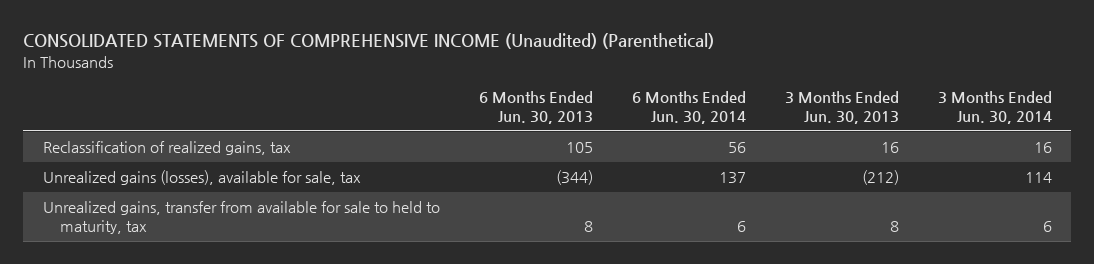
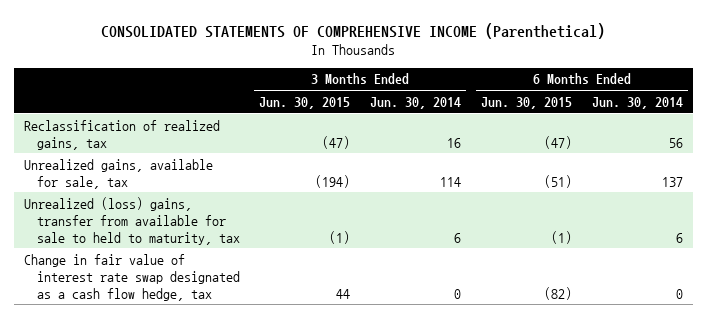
[23,33,715,50] CONSOLIDATED STATEMENTS OF COMPREHENSIVE INCOME (Unaudited) (Parenthetical) -> [101,22,606,39] CONSOLIDATED STATEMENTS OF COMPREHENSIVE INCOME (Parenthetical)
[478,91,593,124] 6 Months Ended Jun. 30, 2013 -> none
[784,91,899,124] 3 Months Ended Jun. 30, 2013 -> none
none -> [259,96,351,109] Jun. 30, 2015
none -> [481,96,573,109] Jun. 30, 2015
[42,170,361,186] Unrealized gains (losses), available for sale, tax -> [24,158,214,189] Unrealized gains, available for sale, tax
[42,201,440,235] Unrealized gains, transfer from available for sale to held to maturity, tax -> [24,196,240,245] Unrealized (loss) gains, transfer from available for sale to held to maturity, tax
none -> [24,253,240,301] Change in fair value of interest rate swap designated as a cash flow hedge, tax

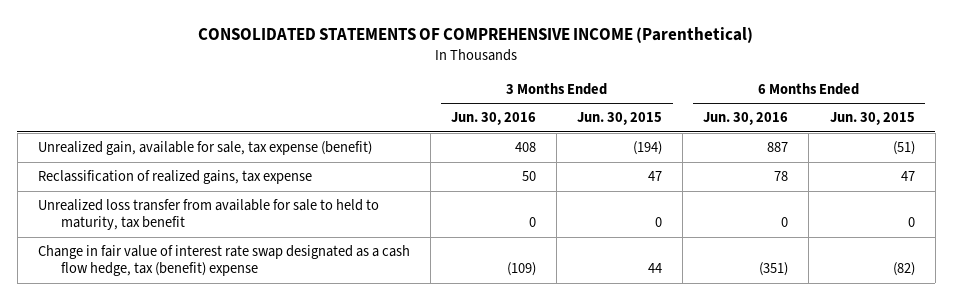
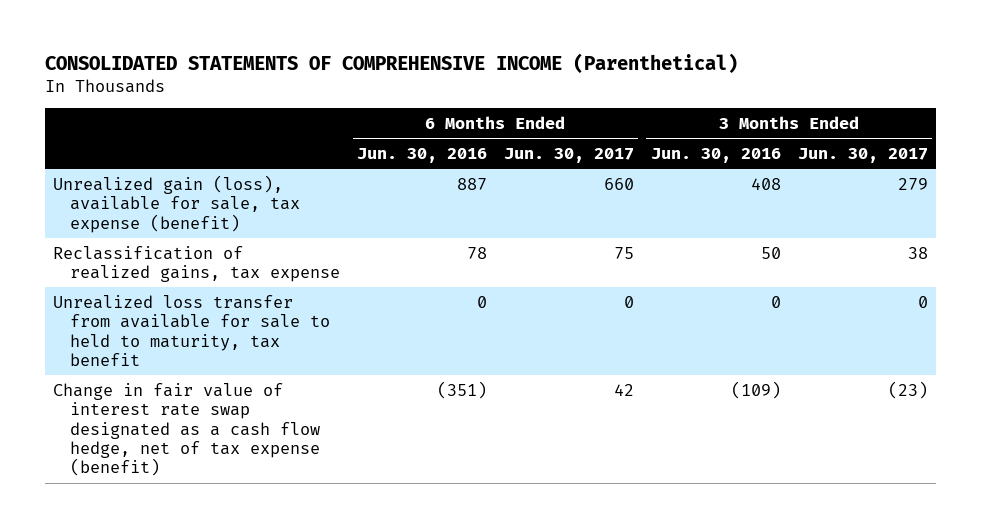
[577,112,663,126] Jun. 30, 2015 -> none
[829,112,915,126] Jun. 30, 2015 -> none
none -> [503,148,634,164] Jun. 30, 2017
none -> [797,148,928,164] Jun. 30, 2017
[38,141,373,156] Unrealized gain, available for sale, tax expense (benefit) -> [53,174,301,233] Unrealized gain (loss), available for sale, tax expense (benefit)
[38,245,411,277] Change in fair value of interest rate swap designated as a cash flow hedge, tax (benefit) expense -> [53,382,321,477] Change in fair value of interest rate swap designated as a cash flow hedge, net of tax expense (benefit)

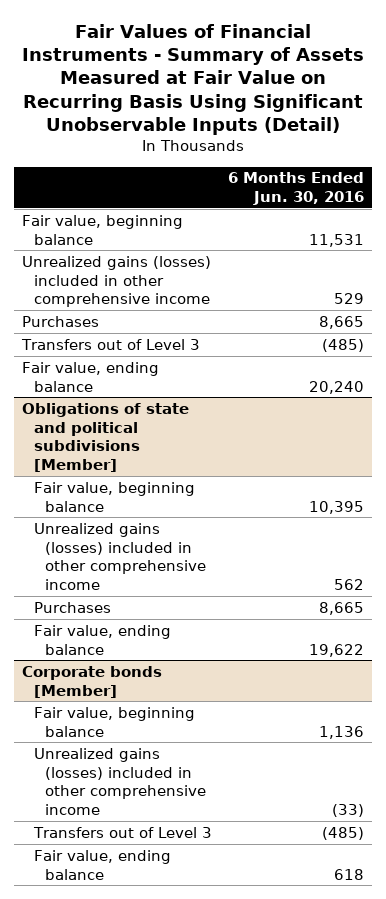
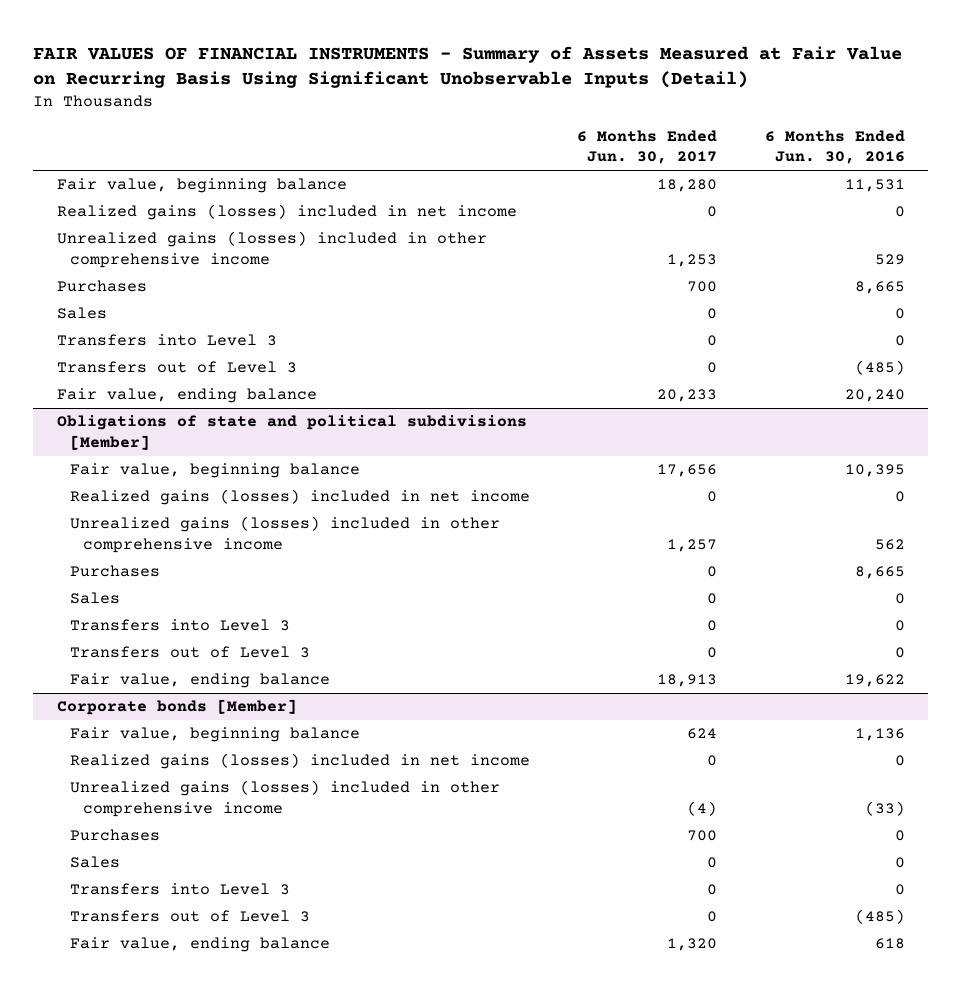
[21,23,364,136] Fair Values of Financial Instruments - Summary of Assets Measured at Fair Value on Recurring Basis Using Significant Unobservable Inputs (Detail) -> [33,45,903,89] FAIR VALUES OF FINANCIAL INSTRUMENTS - Summary of Assets Measured at Fair Value on Recurring Basis Using Significant Unobservable Inputs (Detail)
none -> [577,130,718,165] 6 Months Ended Jun. 30, 2017
none -> [57,204,518,221] Realized gains (losses) included in net income
none -> [57,307,108,320] Sales
none -> [57,334,278,347] Transfers into Level 3
none -> [69,489,530,506] Realized gains (losses) included in net income
none -> [69,592,120,605] Sales
none -> [69,619,290,632] Transfers into Level 3
none -> [69,646,310,659] Transfers out of Level 3
none -> [69,753,530,770] Realized gains (losses) included in net income
none -> [69,829,160,842] Purchases
none -> [69,856,120,869] Sales
none -> [69,883,290,896] Transfers into Level 3

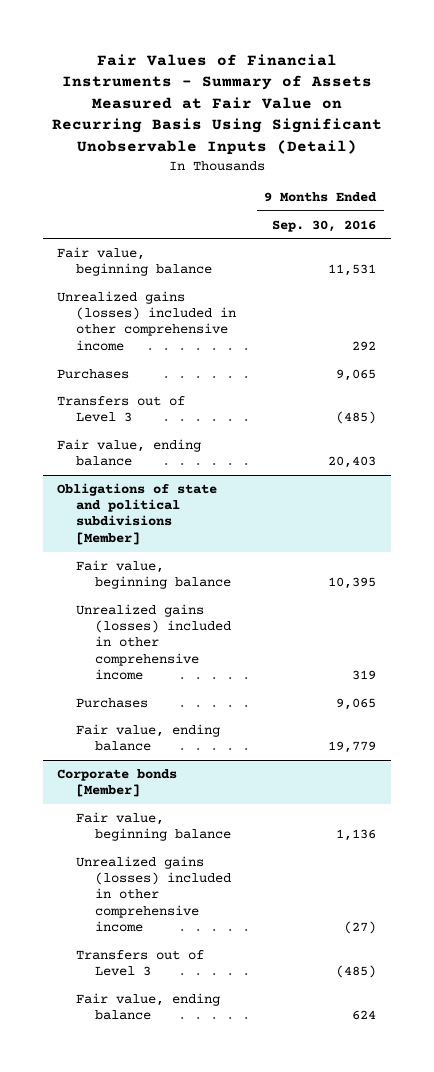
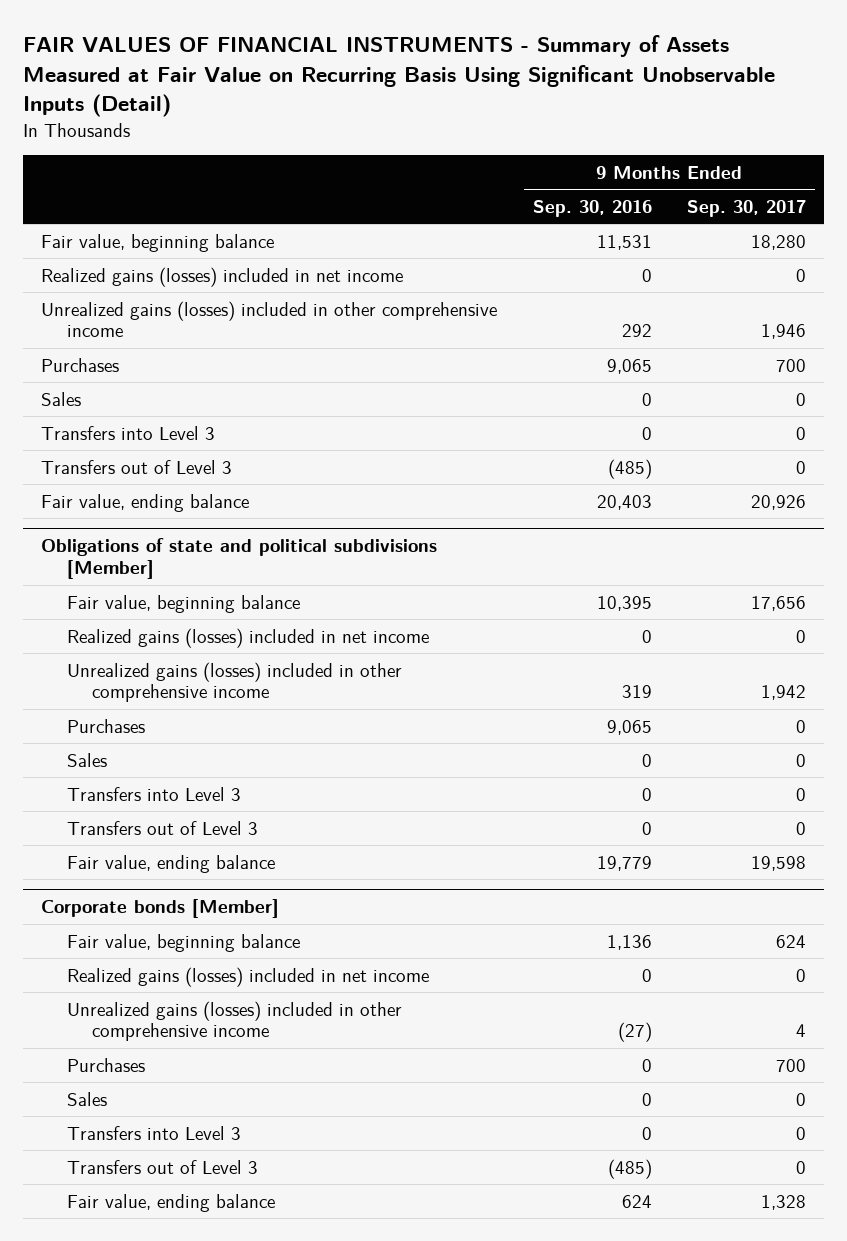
[51,53,382,155] Fair Values of Financial Instruments - Summary of Assets Measured at Fair Value on Recurring Basis Using Significant Unobservable Inputs (Detail) -> [22,35,775,118] FAIR VALUES OF FINANCIAL INSTRUMENTS - Summary of Assets Measured at Fair Value on Recurring Basis Using Significant Unobservable Inputs (Detail)
none -> [687,199,807,217] Sep. 30, 2017
none -> [40,266,403,287] Realized gains (losses) included in net income
none -> [40,391,81,406] Sales
none -> [40,425,215,440] Transfers into Level 3
none -> [66,627,429,648] Realized gains (losses) included in net income
none -> [66,752,107,767] Sales
none -> [66,786,241,801] Transfers into Level 3
none -> [66,820,258,835] Transfers out of Level 3
none -> [66,966,429,987] Realized gains (losses) included in net income
none -> [66,1057,145,1072] Purchases
none -> [66,1091,107,1106] Sales
none -> [66,1125,241,1140] Transfers into Level 3

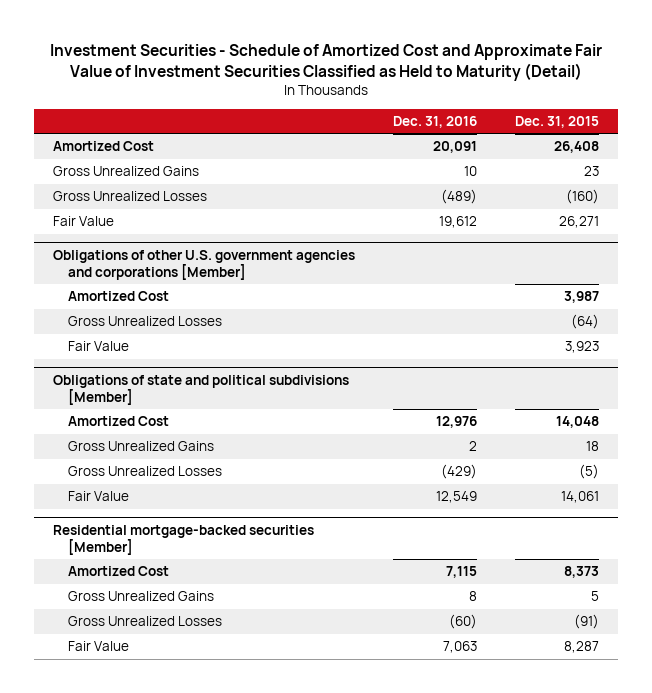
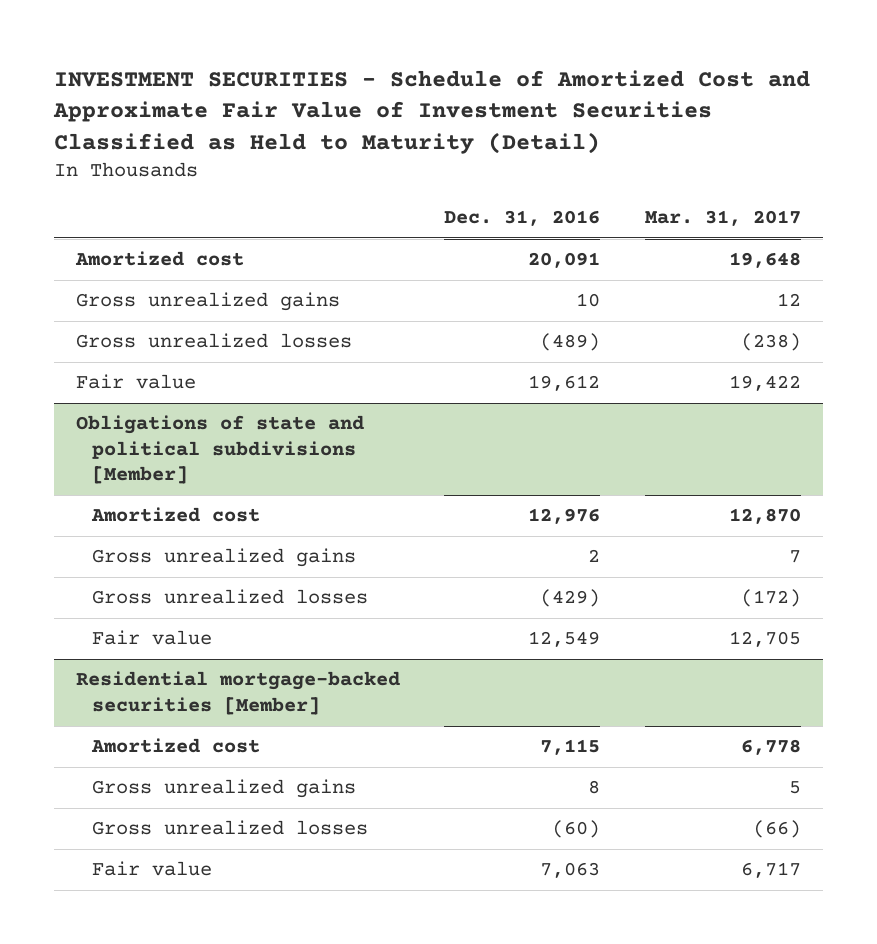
[50,43,603,81] Investment Securities - Schedule of Amortized Cost and Approximate Fair Value of Investment Securities Classified as Held to Maturity (Detail) -> [52,69,810,154] INVESTMENT SECURITIES - Schedule of Amortized Cost and Approximate Fair Value of Investment Securities Classified as Held to Maturity (Detail)
[515,115,600,128] Dec. 31, 2015 -> none
none -> [644,210,801,227] Mar. 31, 2017
[53,249,356,280] Obligations of other U.S. government agencies and corporations [Member] -> none
[68,291,170,302] Amortized Cost -> none
[68,316,223,327] Gross Unrealized Losses -> none
[68,341,130,352] Fair Value -> none
[53,141,155,152] Amortized Cost -> [75,251,245,267] Amortized cost
[53,166,200,177] Gross Unrealized Gains -> [76,292,341,312] Gross unrealized gains
[53,191,208,202] Gross Unrealized Losses -> [76,333,353,349] Gross unrealized losses
[53,216,115,227] Fair Value -> [76,374,197,390] Fair value
[68,416,170,427] Amortized Cost -> [90,507,260,523] Amortized cost
[68,441,215,452] Gross Unrealized Gains -> [91,548,356,568] Gross unrealized gains
[68,466,223,477] Gross Unrealized Losses -> [91,589,368,605] Gross unrealized losses
[68,491,130,502] Fair Value -> [91,630,212,646] Fair value
[68,566,170,577] Amortized Cost -> [90,738,260,754] Amortized cost
[68,591,215,602] Gross Unrealized Gains -> [91,779,356,799] Gross unrealized gains
[68,616,223,627] Gross Unrealized Losses -> [91,820,368,836] Gross unrealized losses
[68,641,130,652] Fair Value -> [91,861,212,877] Fair value

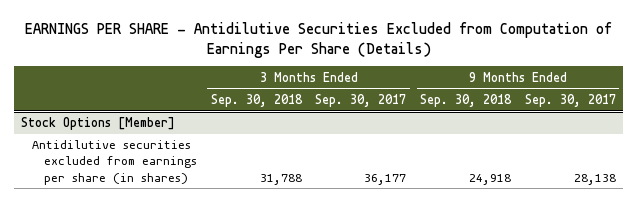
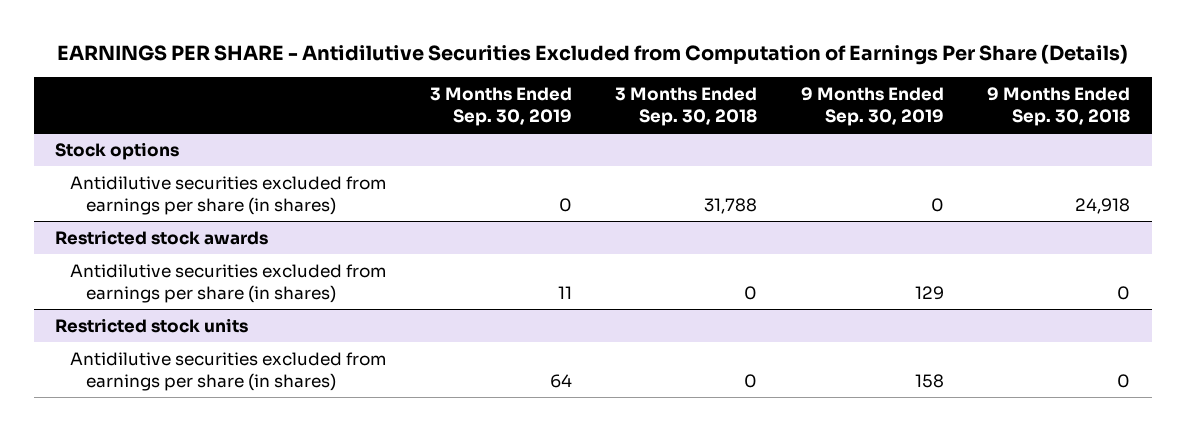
[315,93,407,107] Sep. 30, 2017 -> none
[524,93,616,107] Sep. 30, 2017 -> none
none -> [429,87,572,126] 3 Months Ended Sep. 30, 2019
none -> [800,87,944,126] 9 Months Ended Sep. 30, 2019
[21,117,176,131] Stock Options [Member] -> [55,141,180,160] Stock options
none -> [55,229,269,245] Restricted stock awards
none -> [70,263,387,303] Antidilutive securities excluded from earnings per share (in shares)
none -> [55,317,249,333] Restricted stock units
none -> [70,351,387,391] Antidilutive securities excluded from earnings per share (in shares)

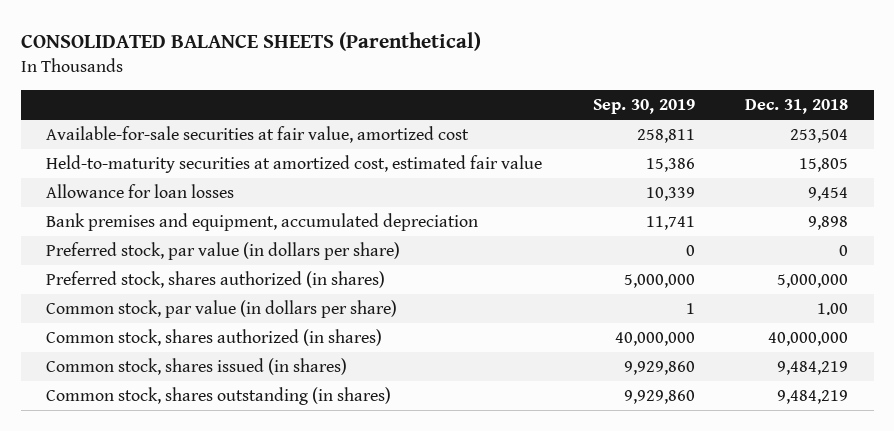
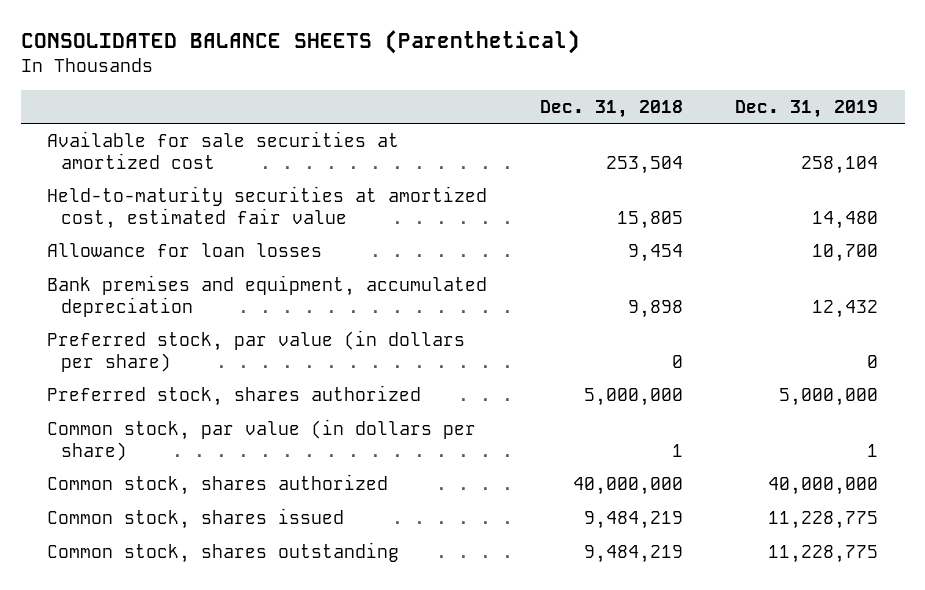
[592,99,695,115] Sep. 30, 2019 -> none
none -> [735,99,879,118] Dec. 31, 2019
[45,126,469,144] Available-for-sale securities at fair value, amortized cost -> [47,131,400,169] Available for sale securities at amortized cost
[45,271,385,289] Preferred stock, shares authorized (in shares) -> [47,385,422,407] Preferred stock, shares authorized
[817,303,849,316] 1.00 -> [671,443,683,457] 1
[45,329,382,347] Common stock, shares authorized (in shares) -> [47,474,389,496] Common stock, shares authorized
[45,358,347,376] Common stock, shares issued (in shares) -> [47,508,345,530] Common stock, shares issued
[45,387,391,406] Common stock, shares outstanding (in shares) -> [47,542,400,564] Common stock, shares outstanding

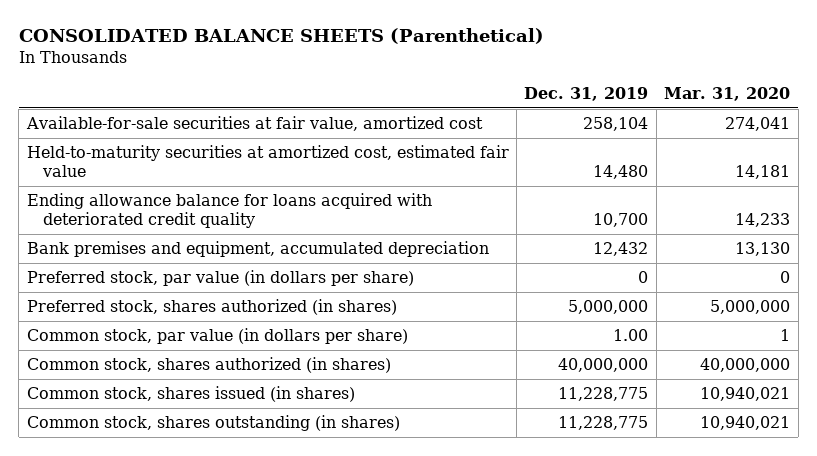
[539,99,683,118] Dec. 31, 2018 -> none
none -> [664,86,791,101] Mar. 31, 2020
[47,131,400,169] Available for sale securities at amortized cost -> [25,116,483,132] Available-for-sale securities at fair value, amortized cost
[47,243,323,258] Allowance for loan losses -> none
none -> [26,193,432,228] Ending allowance balance for loans acquired with deteriorated credit quality
[47,385,422,407] Preferred stock, shares authorized -> [26,299,397,316] Preferred stock, shares authorized (in shares)
[867,443,879,457] 1 -> [613,329,649,342] 1.00
[47,474,389,496] Common stock, shares authorized -> [26,357,391,374] Common stock, shares authorized (in shares)
[47,508,345,530] Common stock, shares issued -> [26,386,355,403] Common stock, shares issued (in shares)
[47,542,400,564] Common stock, shares outstanding -> [26,415,400,432] Common stock, shares outstanding (in shares)

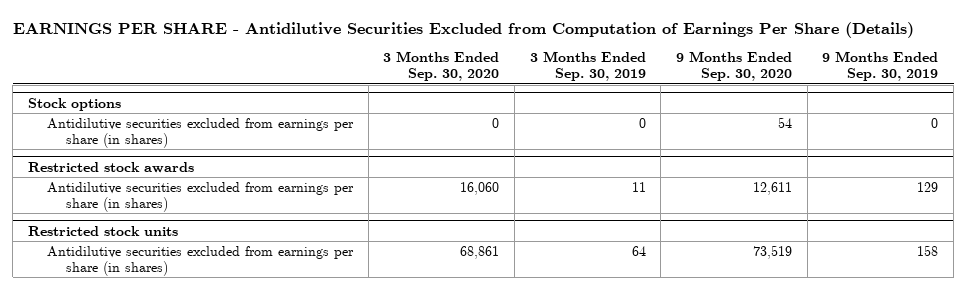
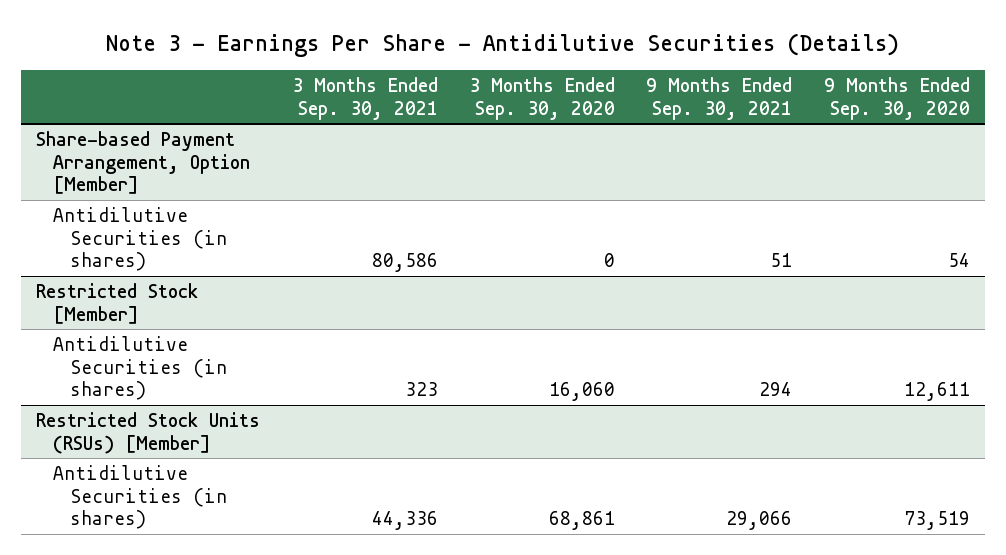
[12,21,914,38] EARNINGS PER SHARE - Antidilutive Securities Excluded from Computation of Earnings Per Share (Details) -> [106,32,900,57] Note 3 - Earnings Per Share - Antidilutive Securities (Details)
[529,51,646,82] 3 Months Ended Sep. 30, 2019 -> none
[822,51,939,82] 9 Months Ended Sep. 30, 2019 -> none
none -> [291,77,438,120] 3 Months Ended Sep. 30, 2021
none -> [646,77,793,120] 9 Months Ended Sep. 30, 2021
[28,97,122,111] Stock options -> [36,131,251,195] Share-based Payment Arrangement, Option [Member]
[47,117,355,148] Antidilutive securities excluded from earnings per share (in shares) -> [53,207,227,272] Antidilutive Securities (in shares)
[28,161,195,173] Restricted stock awards -> [36,283,199,324] Restricted Stock [Member]
[47,181,355,212] Antidilutive securities excluded from earnings per share (in shares) -> [53,336,227,401] Antidilutive Securities (in shares)
[28,225,179,236] Restricted stock units -> [36,412,261,454] Restricted Stock Units (RSUs) [Member]
[47,245,355,276] Antidilutive securities excluded from earnings per share (in shares) -> [53,465,227,530] Antidilutive Securities (in shares)

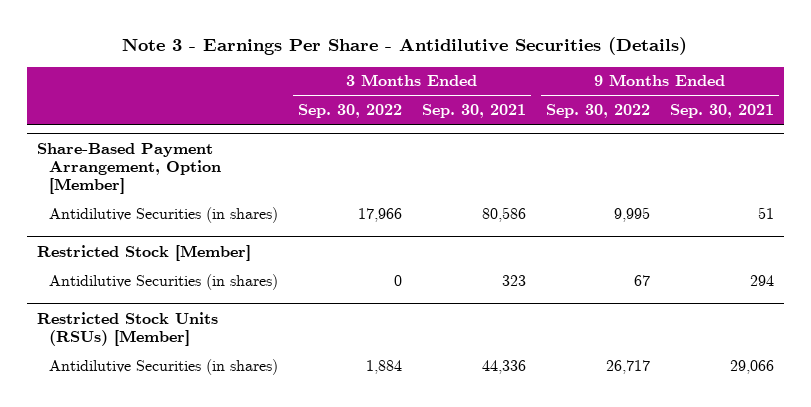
[469,77,616,120] 3 Months Ended Sep. 30, 2020 -> none
[823,77,970,120] 9 Months Ended Sep. 30, 2020 -> none
none -> [297,104,402,119] Sep. 30, 2022
none -> [545,104,650,119] Sep. 30, 2022
[36,131,251,195] Share-based Payment Arrangement, Option [Member] -> [36,142,221,194] Share-Based Payment Arrangement, Option [Member]

